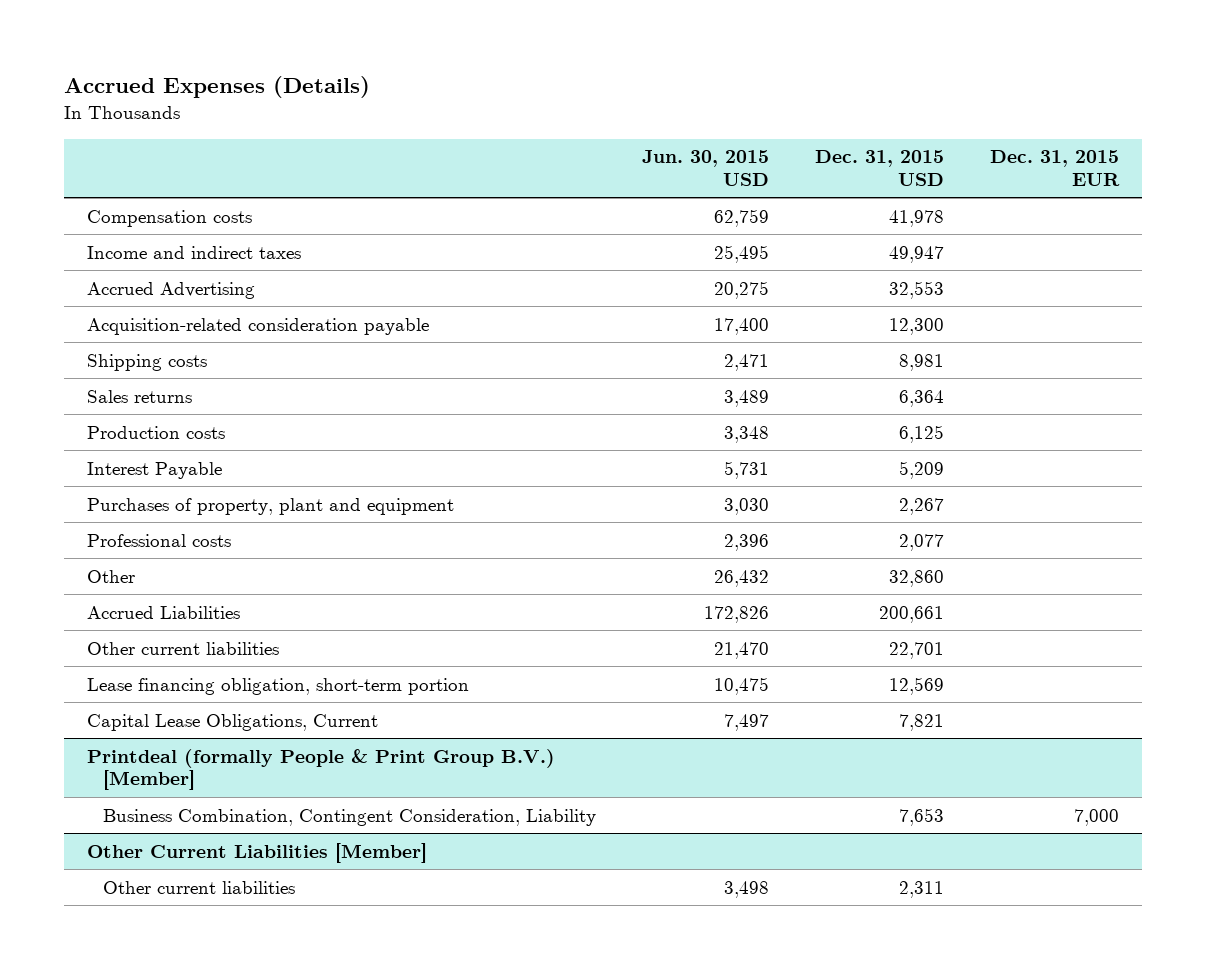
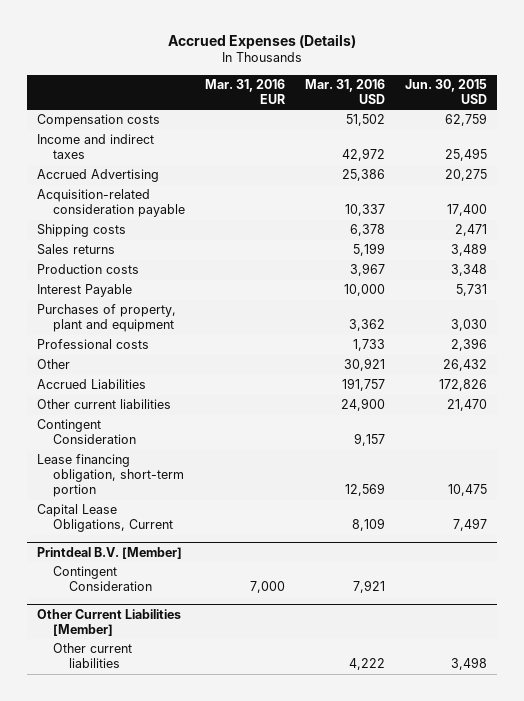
[814,150,944,186] Dec. 31, 2015 USD -> none
[989,150,1120,186] Dec. 31, 2015 EUR -> none
none -> [204,79,285,104] Mar. 31, 2016 EUR
none -> [305,79,386,104] Mar. 31, 2016 USD
none -> [36,419,136,445] Contingent Consideration
[86,748,555,791] Printdeal (formally People & Print Group B.V.) [Member] -> [36,546,182,559] Printdeal B.V. [Member]
[103,808,597,826] Business Combination, Contingent Consideration, Liability -> [52,566,152,592] Contingent Consideration

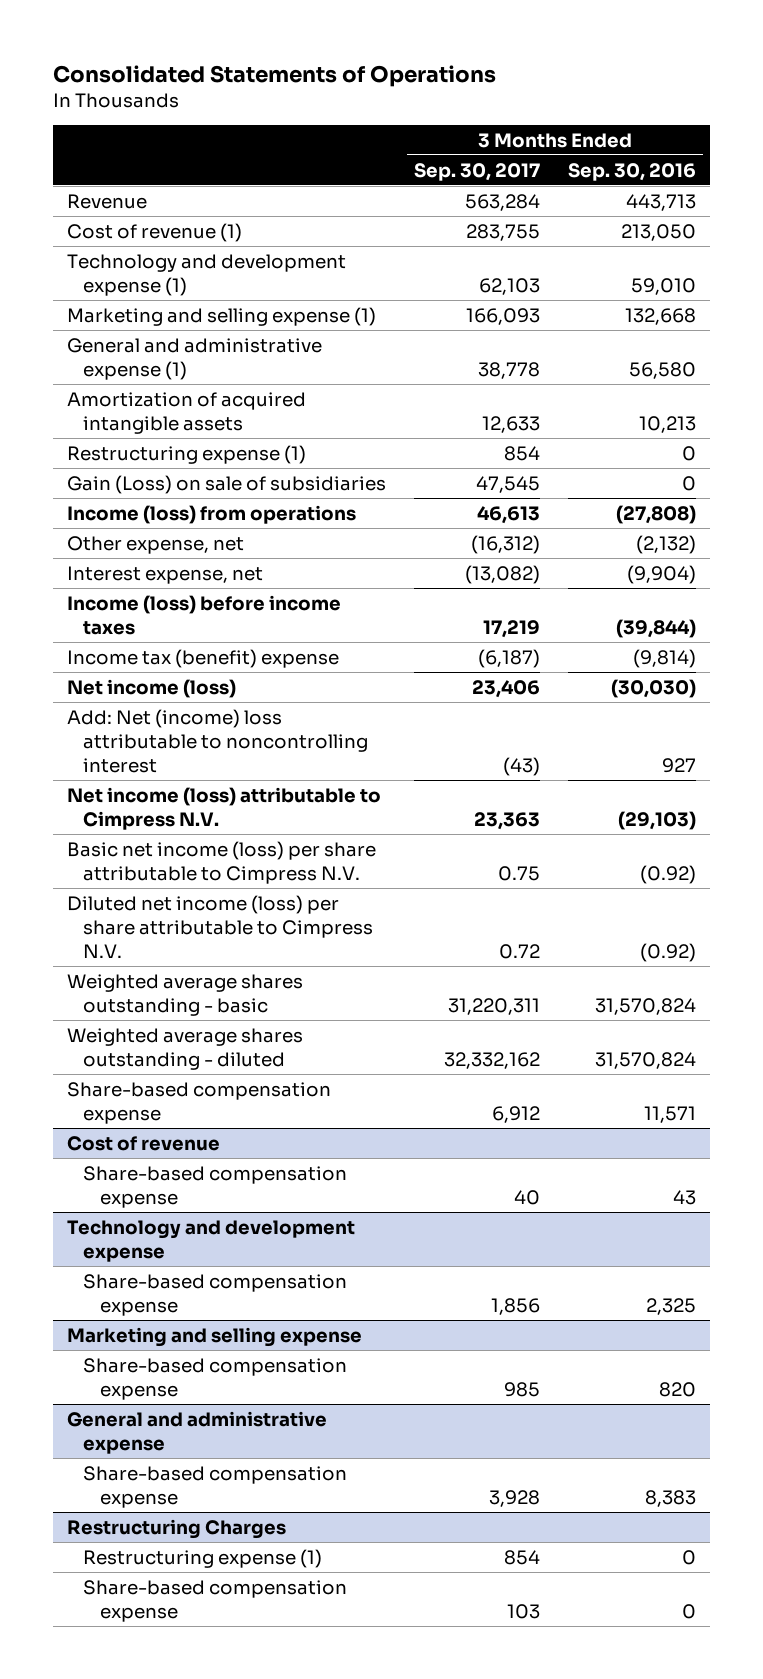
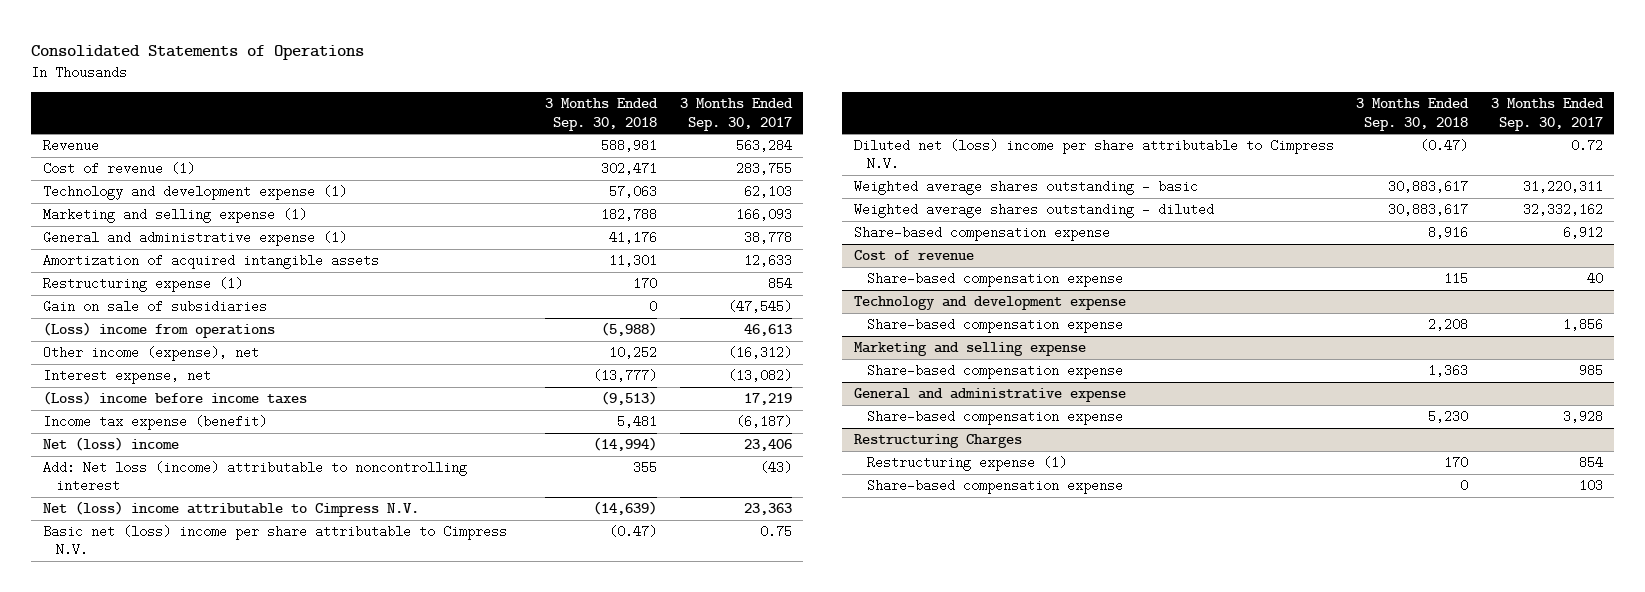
[568,162,697,181] Sep. 30, 2016 -> none
none -> [545,98,659,131] 3 Months Ended Sep. 30, 2018
[66,474,386,494] Gain (Loss) on sale of subsidiaries -> [42,300,267,314] Gain on sale of subsidiaries
[476,475,541,493] 47,545 -> [727,300,792,314] (47,545)
[66,504,356,524] Income (loss) from operations -> [42,322,275,339] (Loss) income from operations
[66,535,244,554] Other expense, net -> [42,346,259,362] Other income (expense), net
[66,594,341,635] Income (loss) before income taxes -> [42,391,307,406] (Loss) income before income taxes
[66,648,339,668] Income tax (benefit) expense -> [42,415,267,431] Income tax expense (benefit)
[66,678,236,698] Net income (loss) -> [42,437,179,452] Net (loss) income
[66,708,369,773] Add: Net (income) loss attributable to noncontrolling interest -> [42,461,467,493] Add: Net loss (income) attributable to noncontrolling interest
[66,786,381,830] Net income (loss) attributable to Cimpress N.V. -> [42,501,419,518] Net (loss) income attributable to Cimpress N.V.
[66,840,376,884] Basic net income (loss) per share attributable to Cimpress N.V. -> [42,525,507,557] Basic net (loss) income per share attributable to Cimpress N.V.
[66,894,374,958] Diluted net income (loss) per share attributable to Cimpress N.V. -> [853,139,1334,171] Diluted net (loss) income per share attributable to Cimpress N.V.

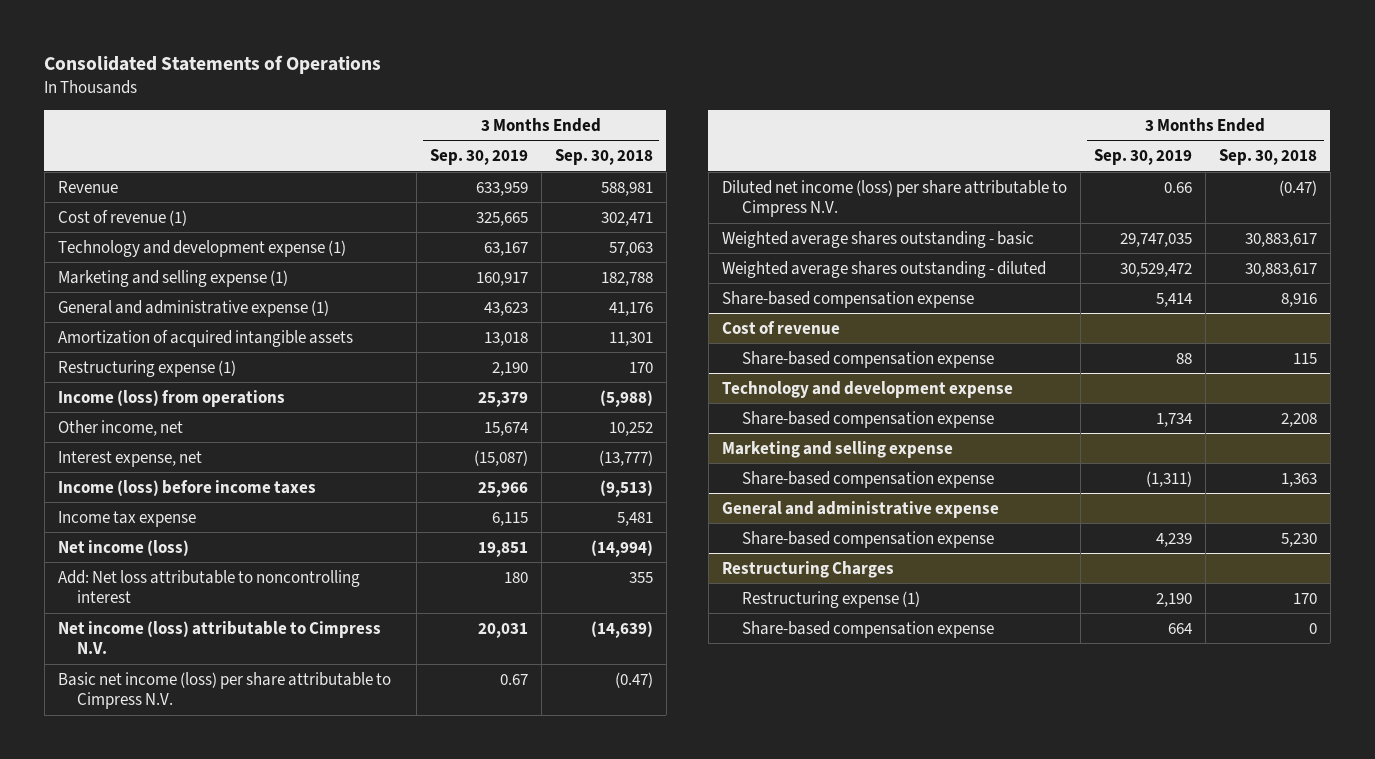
[679,98,793,131] 3 Months Ended Sep. 30, 2017 -> none
none -> [429,149,528,166] Sep. 30, 2019
[42,300,267,314] Gain on sale of subsidiaries -> none
[42,322,275,339] (Loss) income from operations -> [57,389,285,407] Income (loss) from operations
[42,346,259,362] Other income (expense), net -> [57,419,183,436] Other income, net
[42,391,307,406] (Loss) income before income taxes -> [57,479,316,496] Income (loss) before income taxes
[42,415,267,431] Income tax expense (benefit) -> [57,510,196,527] Income tax expense
[42,437,179,452] Net (loss) income -> [57,539,189,556] Net income (loss)
[42,461,467,493] Add: Net loss (income) attributable to noncontrolling interest -> [57,569,360,604] Add: Net loss attributable to noncontrolling interest
[42,501,419,518] Net (loss) income attributable to Cimpress N.V. -> [57,620,381,655] Net income (loss) attributable to Cimpress N.V.
[42,525,507,557] Basic net (loss) income per share attributable to Cimpress N.V. -> [57,671,391,710] Basic net income (loss) per share attributable to Cimpress N.V.
[853,139,1334,171] Diluted net (loss) income per share attributable to Cimpress N.V. -> [721,179,1067,218] Diluted net income (loss) per share attributable to Cimpress N.V.

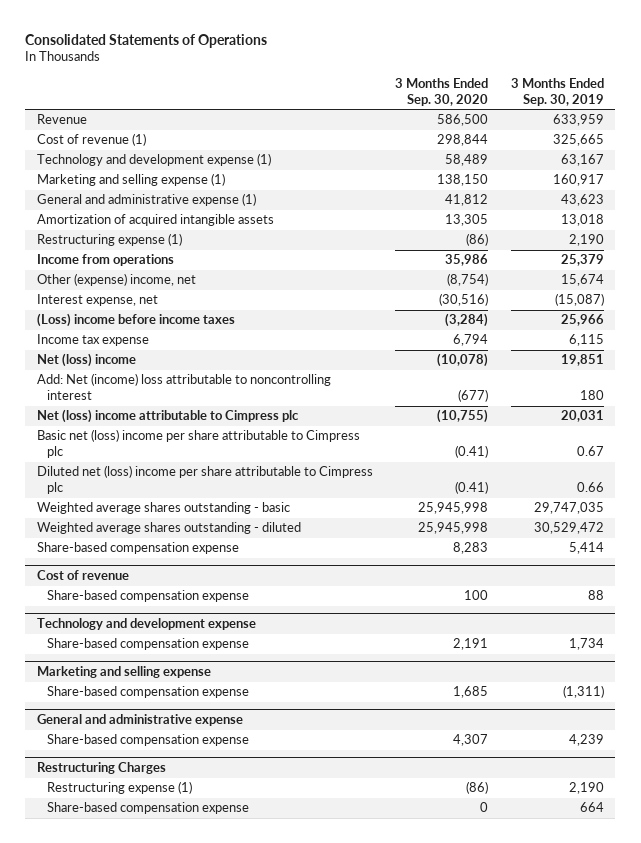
[554,149,653,166] Sep. 30, 2018 -> none
none -> [395,78,489,106] 3 Months Ended Sep. 30, 2020
[57,389,285,407] Income (loss) from operations -> [36,254,174,267] Income from operations
[57,419,183,436] Other income, net -> [36,273,196,287] Other (expense) income, net
[57,479,316,496] Income (loss) before income taxes -> [36,313,235,328] (Loss) income before income taxes
[57,539,189,556] Net income (loss) -> [36,353,136,368] Net (loss) income
[57,569,360,604] Add: Net loss attributable to noncontrolling interest -> [36,373,331,401] Add: Net (income) loss attributable to noncontrolling interest
[57,620,381,655] Net income (loss) attributable to Cimpress N.V. -> [36,409,299,424] Net (loss) income attributable to Cimpress plc
[57,671,391,710] Basic net income (loss) per share attributable to Cimpress N.V. -> [36,429,360,459] Basic net (loss) income per share attributable to Cimpress plc
[721,179,1067,218] Diluted net income (loss) per share attributable to Cimpress N.V. -> [36,465,373,495] Diluted net (loss) income per share attributable to Cimpress plc

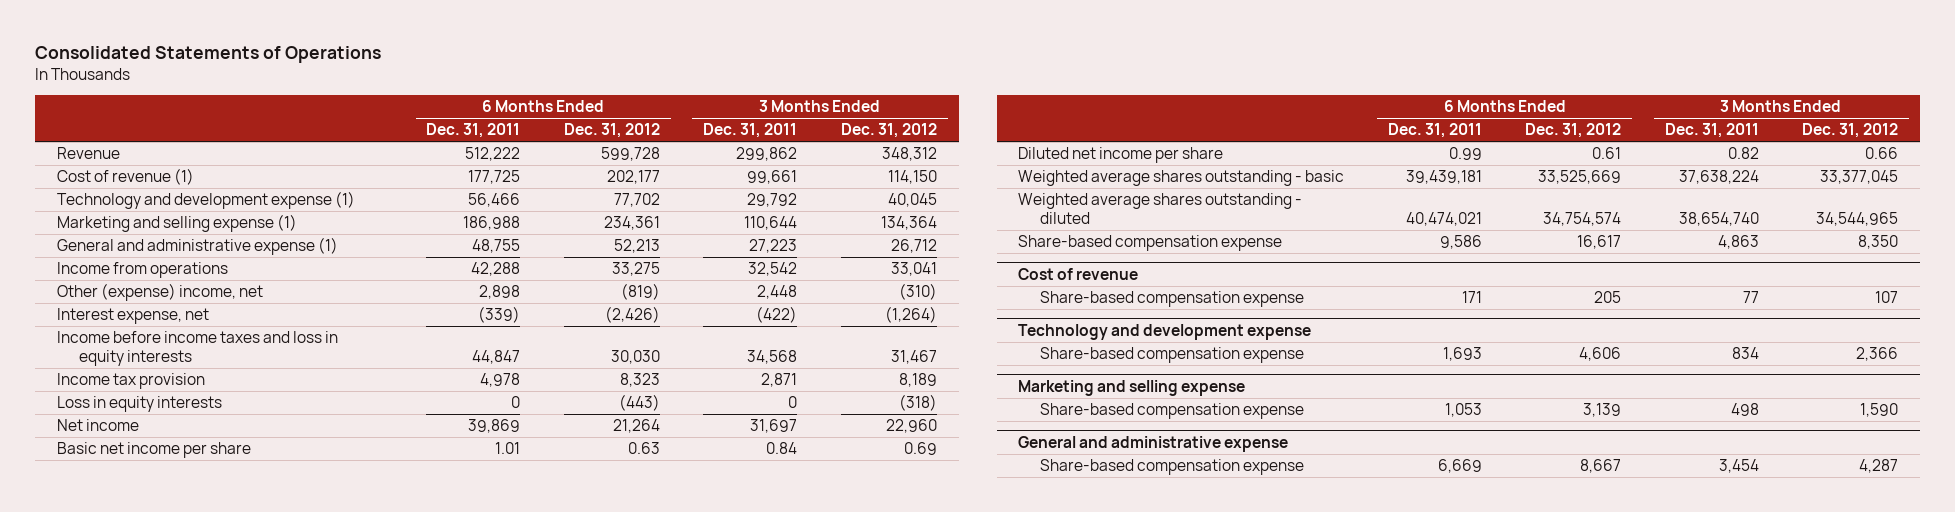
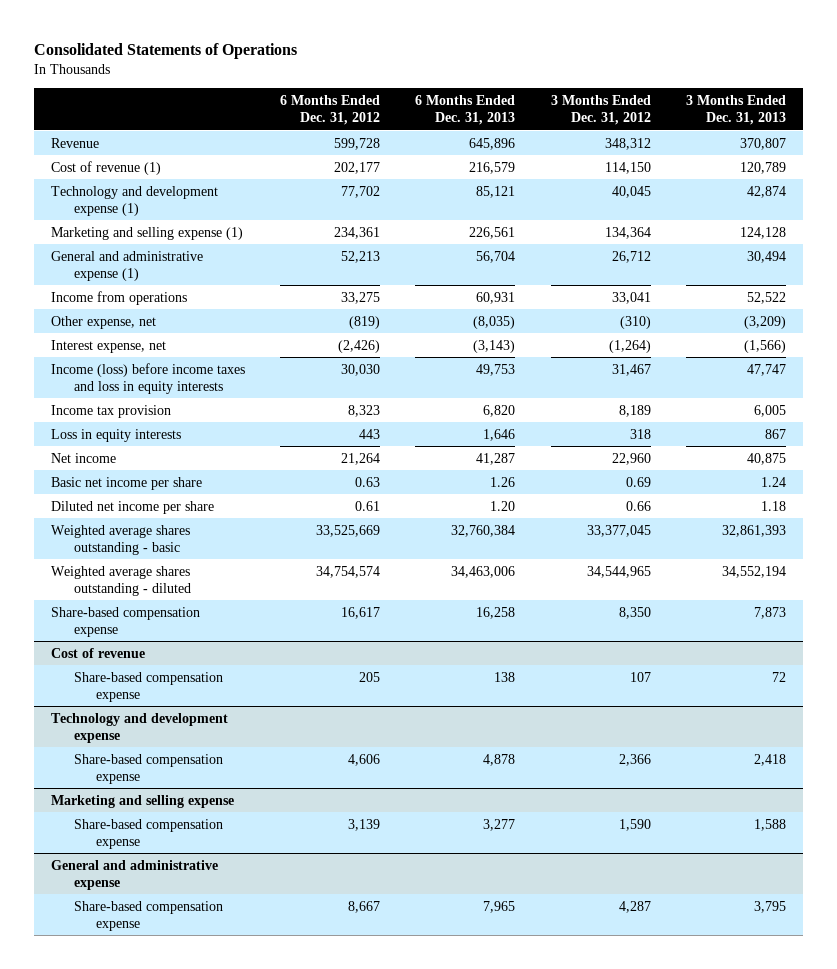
[426,123,521,139] Dec. 31, 2011 -> none
[703,123,798,139] Dec. 31, 2011 -> none
none -> [415,95,516,126] 6 Months Ended Dec. 31, 2013
none -> [685,95,786,126] 3 Months Ended Dec. 31, 2013
[57,283,264,302] Other (expense) income, net -> [51,315,157,329] Other expense, net
[57,331,339,367] Income before income taxes and loss in equity interests -> [51,362,246,394] Income (loss) before income taxes and loss in equity interests
[618,394,660,412] (443) -> [359,428,381,439] 443
[898,394,937,412] (318) -> [629,428,651,439] 318

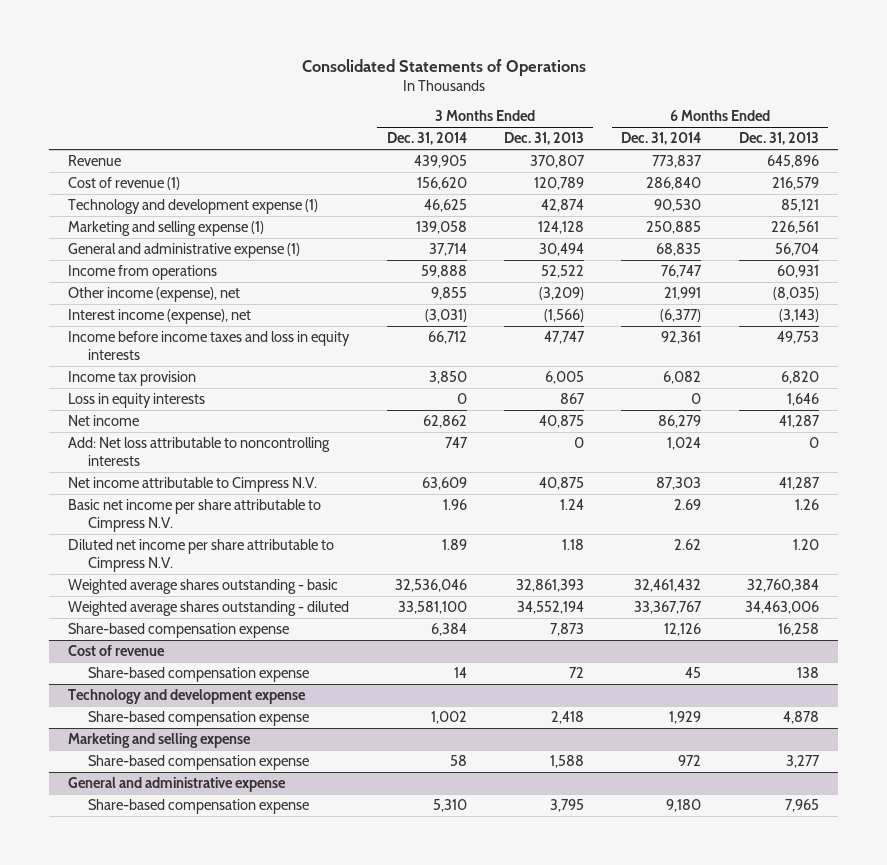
[280,95,381,126] 6 Months Ended Dec. 31, 2012 -> none
[550,95,651,126] 3 Months Ended Dec. 31, 2012 -> none
none -> [386,132,467,146] Dec. 31, 2014
none -> [621,132,702,146] Dec. 31, 2014
[51,315,157,329] Other expense, net -> [68,287,241,303] Other income (expense), net
[51,339,167,353] Interest expense, net -> [68,309,252,325] Interest income (expense), net
[51,362,246,394] Income (loss) before income taxes and loss in equity interests -> [68,331,351,361] Income before income taxes and loss in equity interests
none -> [68,437,331,467] Add: Net loss attributable to noncontrolling interests
none -> [68,477,318,493] Net income attributable to Cimpress N.V.
[51,476,203,490] Basic net income per share -> [68,499,322,533] Basic net income per share attributable to Cimpress N.V.
[51,500,215,514] Diluted net income per share -> [68,539,335,573] Diluted net income per share attributable to Cimpress N.V.

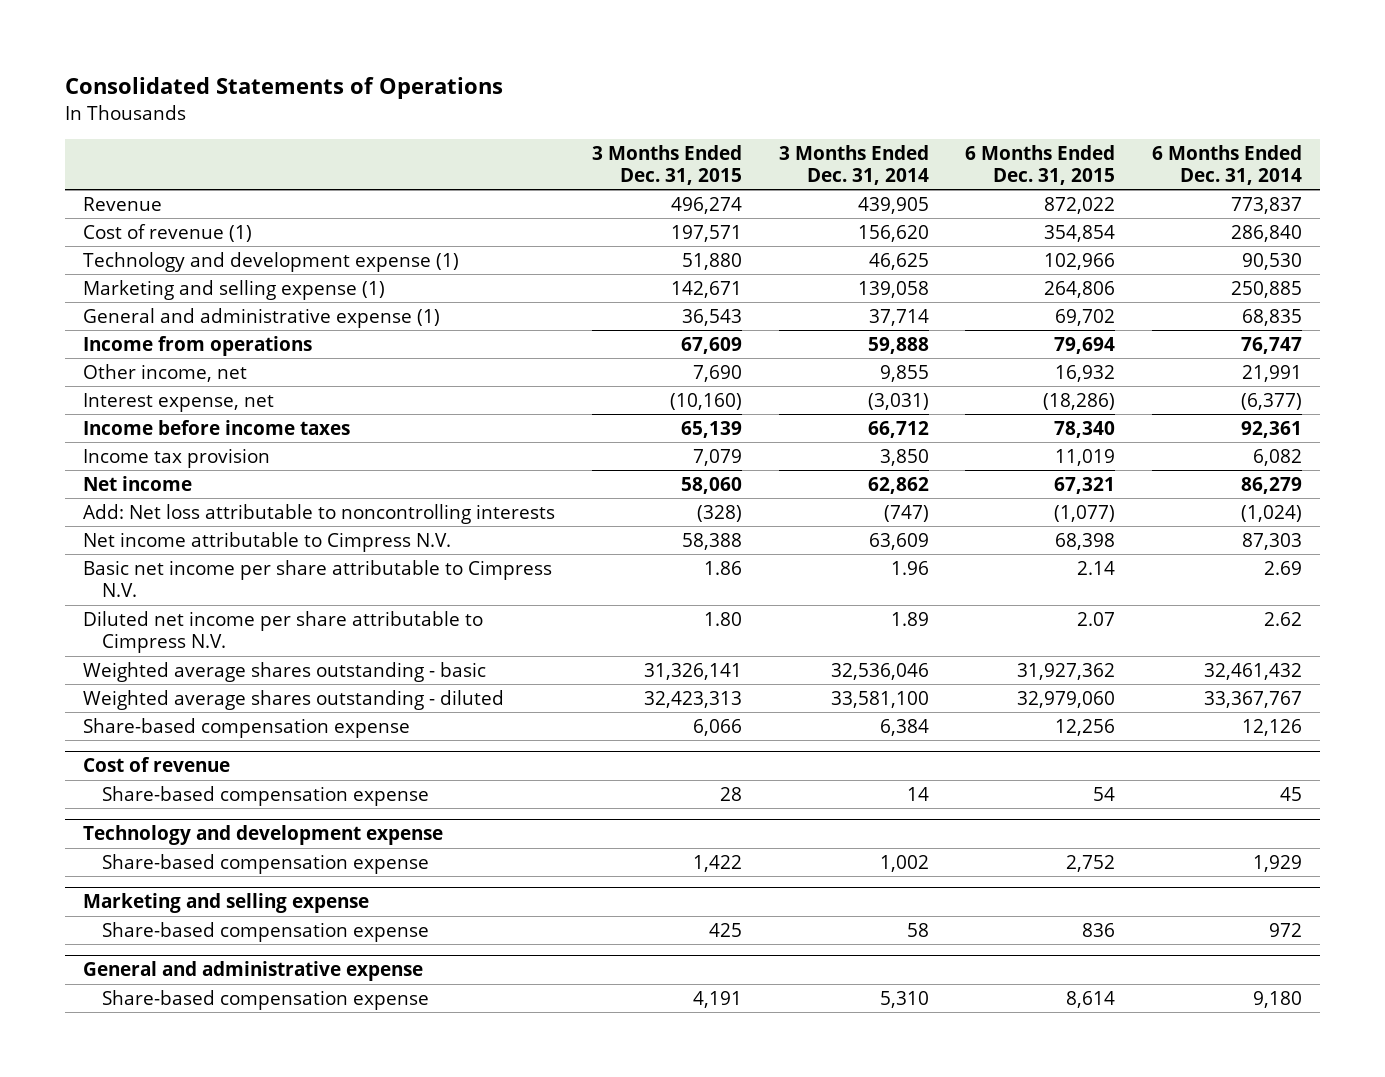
[504,132,585,146] Dec. 31, 2013 -> none
[738,132,819,146] Dec. 31, 2013 -> none
none -> [592,144,743,185] 3 Months Ended Dec. 31, 2015
none -> [965,144,1116,185] 6 Months Ended Dec. 31, 2015
[68,287,241,303] Other income (expense), net -> [83,363,248,382] Other income, net
[68,309,252,325] Interest income (expense), net -> [83,392,275,412] Interest expense, net
[68,331,351,361] Income before income taxes and loss in equity interests -> [83,419,351,435] Income before income taxes
[68,393,206,409] Loss in equity interests -> none
[444,437,468,449] 747 -> [883,504,929,522] (747)
[667,437,702,451] 1,024 -> [1240,504,1302,522] (1,024)

